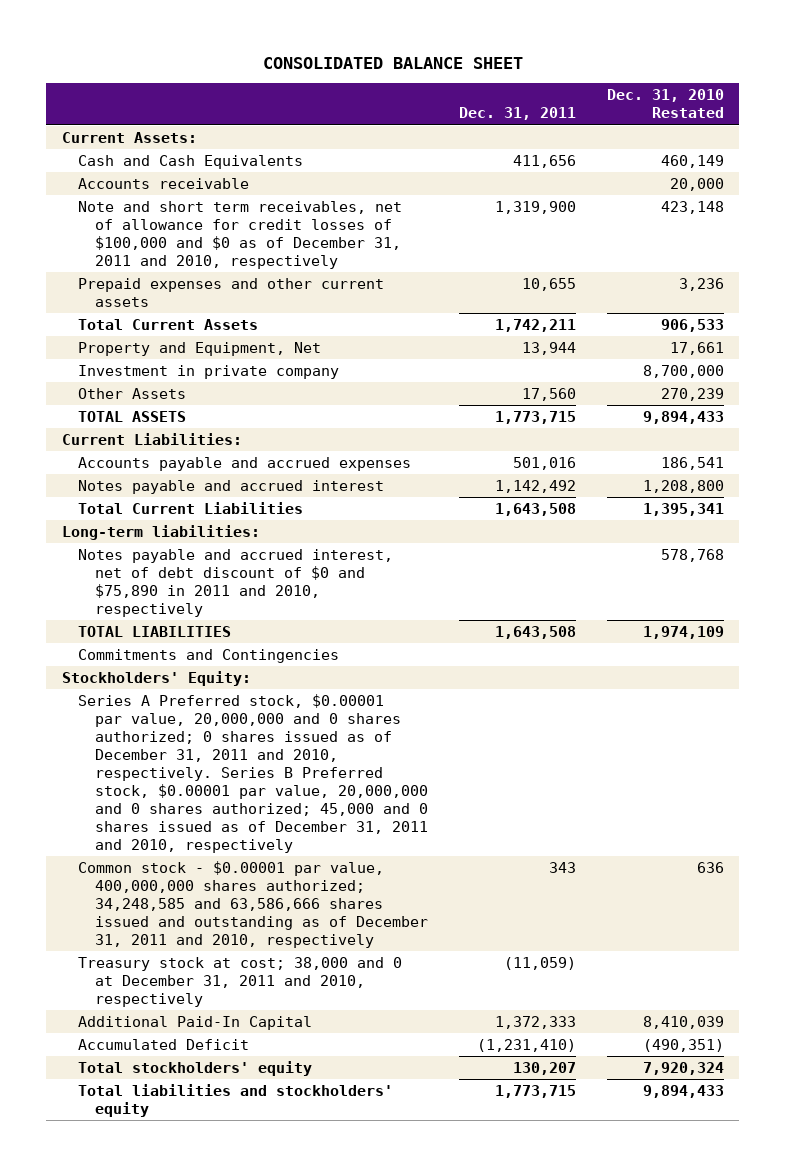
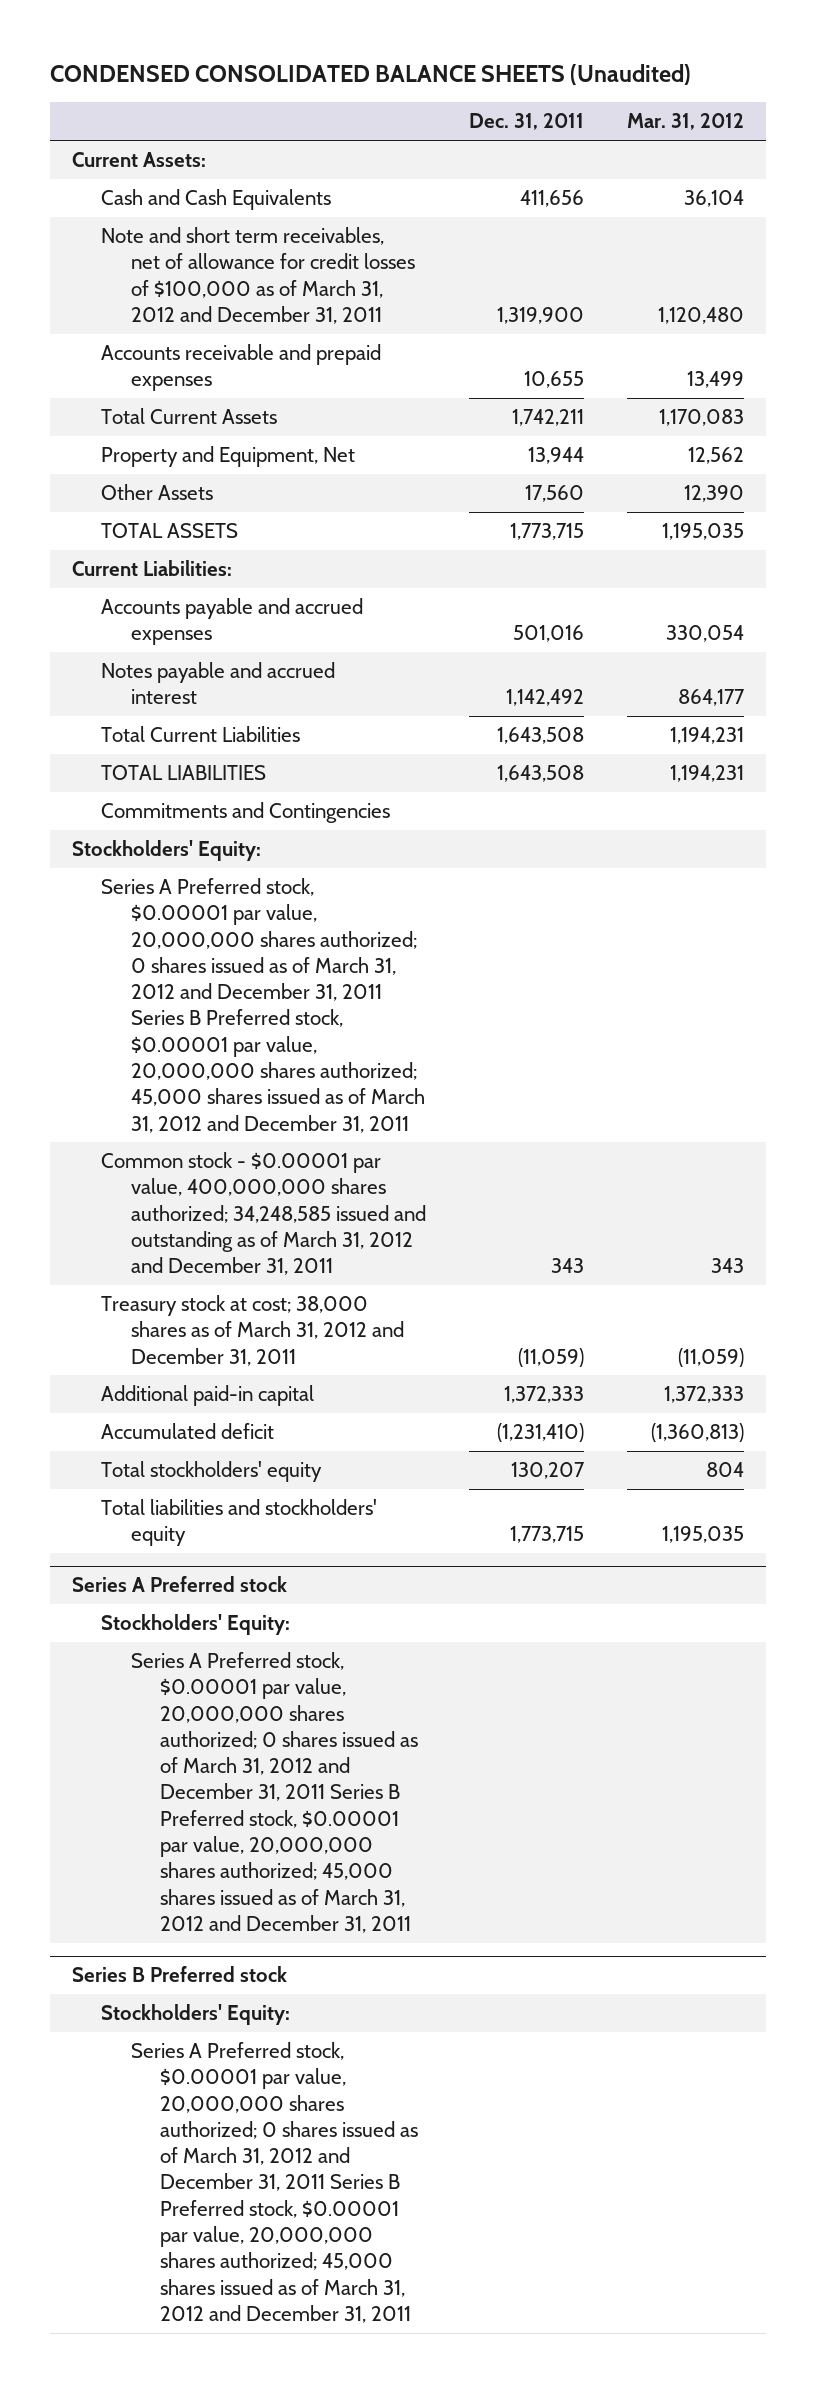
[262,56,523,69] CONSOLIDATED BALANCE SHEET -> [50,63,692,85] CONDENSED CONSOLIDATED BALANCE SHEETS (Unaudited)
[606,89,724,119] Dec. 31, 2010 Restated -> none
none -> [627,113,745,131] Mar. 31, 2012
[78,178,250,190] Accounts receivable -> none
[78,201,403,269] Note and short term receivables, net of allowance for credit losses of $100,000 and $0 as of December 31, 2011 and 2010, respectively -> [101,227,415,324] Note and short term receivables, net of allowance for credit losses of $100,000 as of March 31, 2012 and December 31, 2011
[78,278,385,308] Prepaid expenses and other current assets -> [101,344,382,392] Accounts receivable and prepaid expenses
[78,365,340,380] Investment in private company -> none
[61,525,260,541] Long-term liabilities: -> none
[78,549,394,617] Notes payable and accrued interest, net of debt discount of $0 and $75,890 in 2011 and 2010, respectively -> none
[78,694,429,853] Series A Preferred stock, $0.00001 par value, 20,000,000 and 0 shares authorized; 0 shares issued as of December 31, 2011 and 2010, respectively. Series B Preferred stock, $0.00001 par value, 20,000,000 and 0 shares authorized; 45,000 and 0 shares issued as of December 31, 2011 and 2010, respectively -> [101,878,425,1133] Series A Preferred stock, $0.00001 par value, 20,000,000 shares authorized; 0 shares issued as of March 31, 2012 and December 31, 2011 Series B Preferred stock, $0.00001 par value, 20,000,000 shares authorized; 45,000 shares issued as of March 31, 2012 and December 31, 2011
[78,861,429,948] Common stock - $0.00001 par value, 400,000,000 shares authorized; 34,248,585 and 63,586,666 shares issued and outstanding as of December 31, 2011 and 2010, respectively -> [101,1152,426,1276] Common stock - $0.00001 par value, 400,000,000 shares authorized; 34,248,585 issued and outstanding as of March 31, 2012 and December 31, 2011
[78,957,403,1008] Treasury stock at cost; 38,000 and 0 at December 31, 2011 and 2010, respectively -> [101,1295,404,1366] Treasury stock at cost; 38,000 shares as of March 31, 2012 and December 31, 2011
[78,1016,313,1031] Additional Paid-In Capital -> [101,1385,315,1407] Additional paid-in capital
[78,1039,250,1051] Accumulated Deficit -> [101,1423,275,1440] Accumulated deficit
none -> [71,1576,287,1593] Series A Preferred stock
none -> [101,1614,291,1636] Stockholders' Equity:
none -> [130,1652,419,1933] Series A Preferred stock, $0.00001 par value, 20,000,000 shares authorized; 0 shares issued as of March 31, 2012 and December 31, 2011 Series B Preferred stock, $0.00001 par value, 20,000,000 shares authorized; 45,000 shares issued as of March 31, 2012 and December 31, 2011
none -> [71,1966,287,1983] Series B Preferred stock
none -> [101,2004,291,2026] Stockholders' Equity:
none -> [130,2042,419,2323] Series A Preferred stock, $0.00001 par value, 20,000,000 shares authorized; 0 shares issued as of March 31, 2012 and December 31, 2011 Series B Preferred stock, $0.00001 par value, 20,000,000 shares authorized; 45,000 shares issued as of March 31, 2012 and December 31, 2011

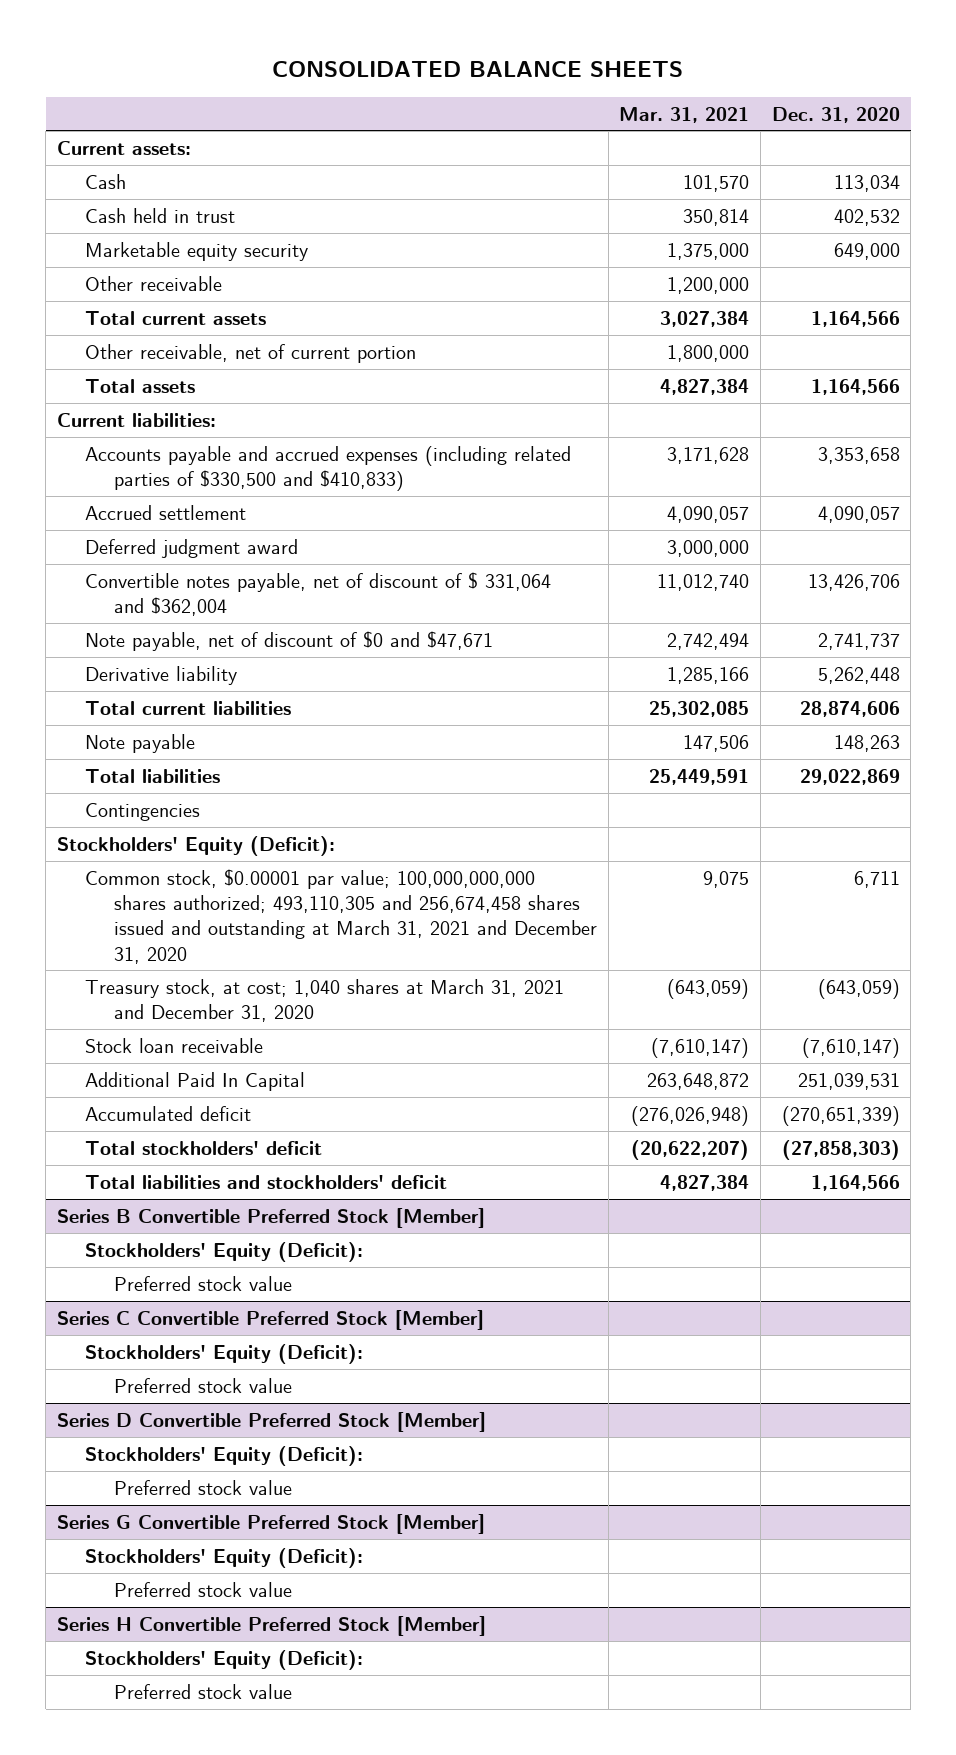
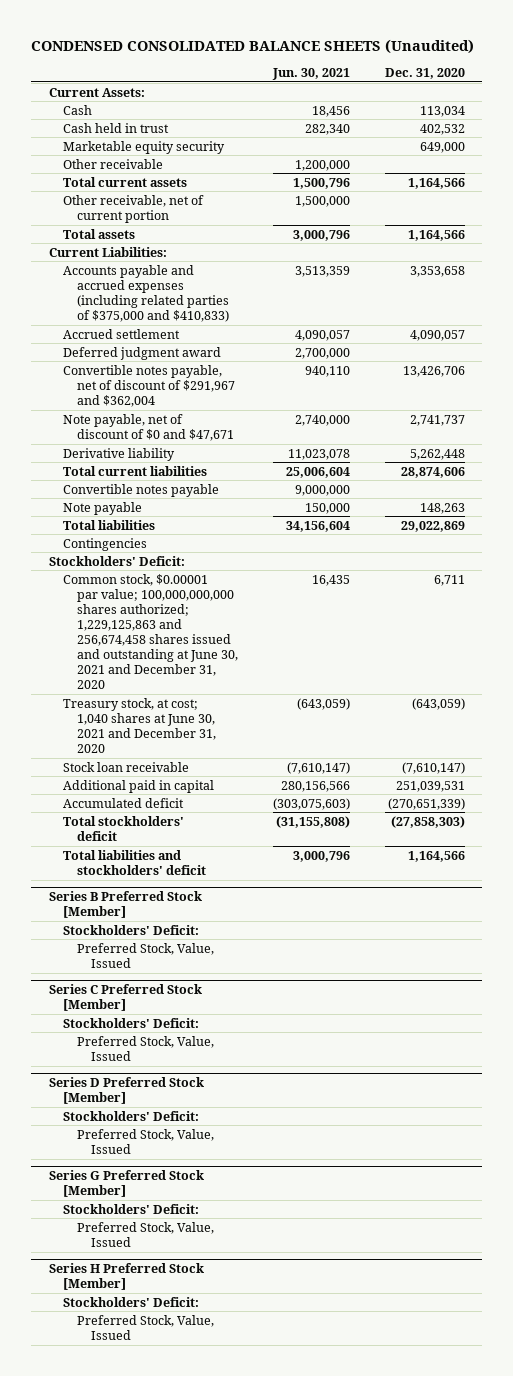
[272,60,684,77] CONSOLIDATED BALANCE SHEETS -> [31,38,475,54] CONDENSED CONSOLIDATED BALANCE SHEETS (Unaudited)
[619,106,750,123] Mar. 31, 2021 -> none
none -> [271,67,350,80] Jun. 30, 2021
[56,140,191,155] Current assets: -> [48,87,145,97] Current Assets:
[56,412,216,427] Current liabilities: -> [48,246,167,257] Current Liabilities:
[85,445,572,492] Accounts payable and accrued expenses (including related parties of $330,500 and $410,833) -> [62,264,229,322] Accounts payable and accrued expenses (including related parties of $375,000 and $410,833)
[85,571,552,617] Convertible notes payable, net of discount of $ 331,064 and $362,004 -> [62,364,235,407] Convertible notes payable, net of discount of $291,967 and $362,004
none -> [62,483,219,497] Convertible notes payable
[56,835,335,856] Stockholders' Equity (Deficit): -> [48,555,185,566] Stockholders' Deficit:
[85,868,598,964] Common stock, $0.00001 par value; 100,000,000,000 shares authorized; 493,110,305 and 256,674,458 shares issued and outstanding at March 31, 2021 and December 31, 2020 -> [62,573,238,689] Common stock, $0.00001 par value; 100,000,000,000 shares authorized; 1,229,125,863 and 256,674,458 shares issued and outstanding at June 30, 2021 and December 31, 2020
[85,978,565,1023] Treasury stock, at cost; 1,040 shares at March 31, 2021 and December 31, 2020 -> [62,697,216,753] Treasury stock, at cost; 1,040 shares at June 30, 2021 and December 31, 2020
[85,1071,306,1091] Additional Paid In Capital -> [62,779,214,793] Additional paid in capital
[56,1207,485,1228] Series B Convertible Preferred Stock [Member] -> [48,891,202,919] Series B Preferred Stock [Member]
[85,1241,364,1262] Stockholders' Equity (Deficit): -> [62,924,199,935] Stockholders' Deficit:
[114,1275,293,1291] Preferred stock value -> [76,942,214,968] Preferred Stock, Value, Issued
[56,1309,484,1330] Series C Convertible Preferred Stock [Member] -> [48,984,202,1012] Series C Preferred Stock [Member]
[85,1343,364,1364] Stockholders' Equity (Deficit): -> [62,1017,199,1028] Stockholders' Deficit:
[114,1377,293,1393] Preferred stock value -> [76,1035,214,1061] Preferred Stock, Value, Issued
[56,1411,486,1432] Series D Convertible Preferred Stock [Member] -> [48,1077,204,1105] Series D Preferred Stock [Member]
[85,1445,364,1466] Stockholders' Equity (Deficit): -> [62,1110,199,1121] Stockholders' Deficit:
[114,1479,293,1495] Preferred stock value -> [76,1128,214,1154] Preferred Stock, Value, Issued
[56,1513,485,1534] Series G Convertible Preferred Stock [Member] -> [48,1170,204,1198] Series G Preferred Stock [Member]
[85,1547,364,1568] Stockholders' Equity (Deficit): -> [62,1203,199,1214] Stockholders' Deficit:
[114,1581,293,1597] Preferred stock value -> [76,1221,214,1247] Preferred Stock, Value, Issued
[56,1615,486,1636] Series H Convertible Preferred Stock [Member] -> [48,1263,204,1291] Series H Preferred Stock [Member]
[85,1649,364,1670] Stockholders' Equity (Deficit): -> [62,1296,199,1307] Stockholders' Deficit:
[114,1683,293,1699] Preferred stock value -> [76,1314,214,1340] Preferred Stock, Value, Issued

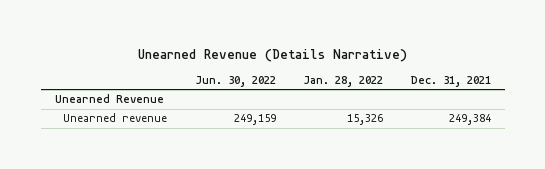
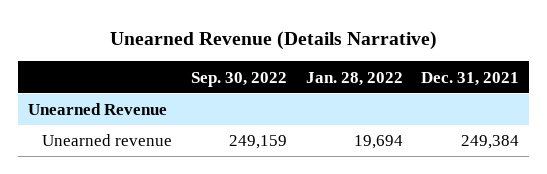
[194,76,276,88] Jun. 30, 2022 -> none
none -> [191,71,288,87] Sep. 30, 2022
[347,114,384,126] 15,326 -> [353,135,403,150] 19,694

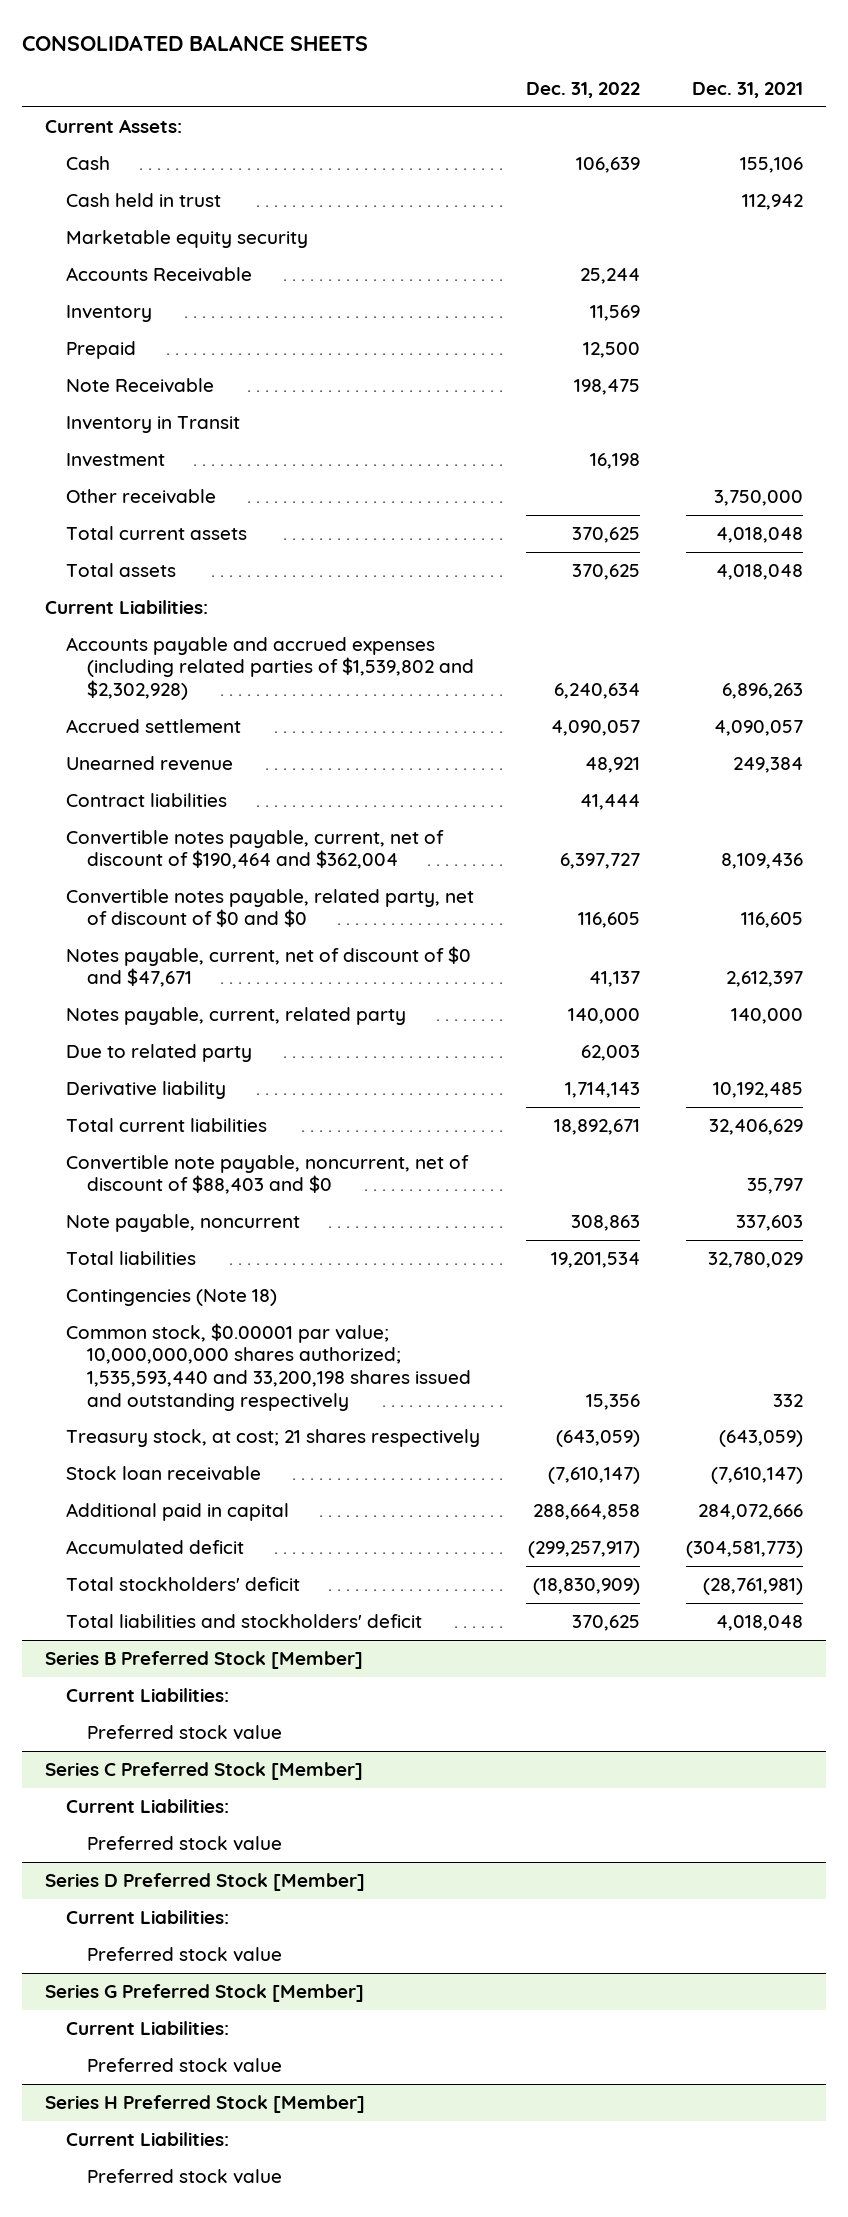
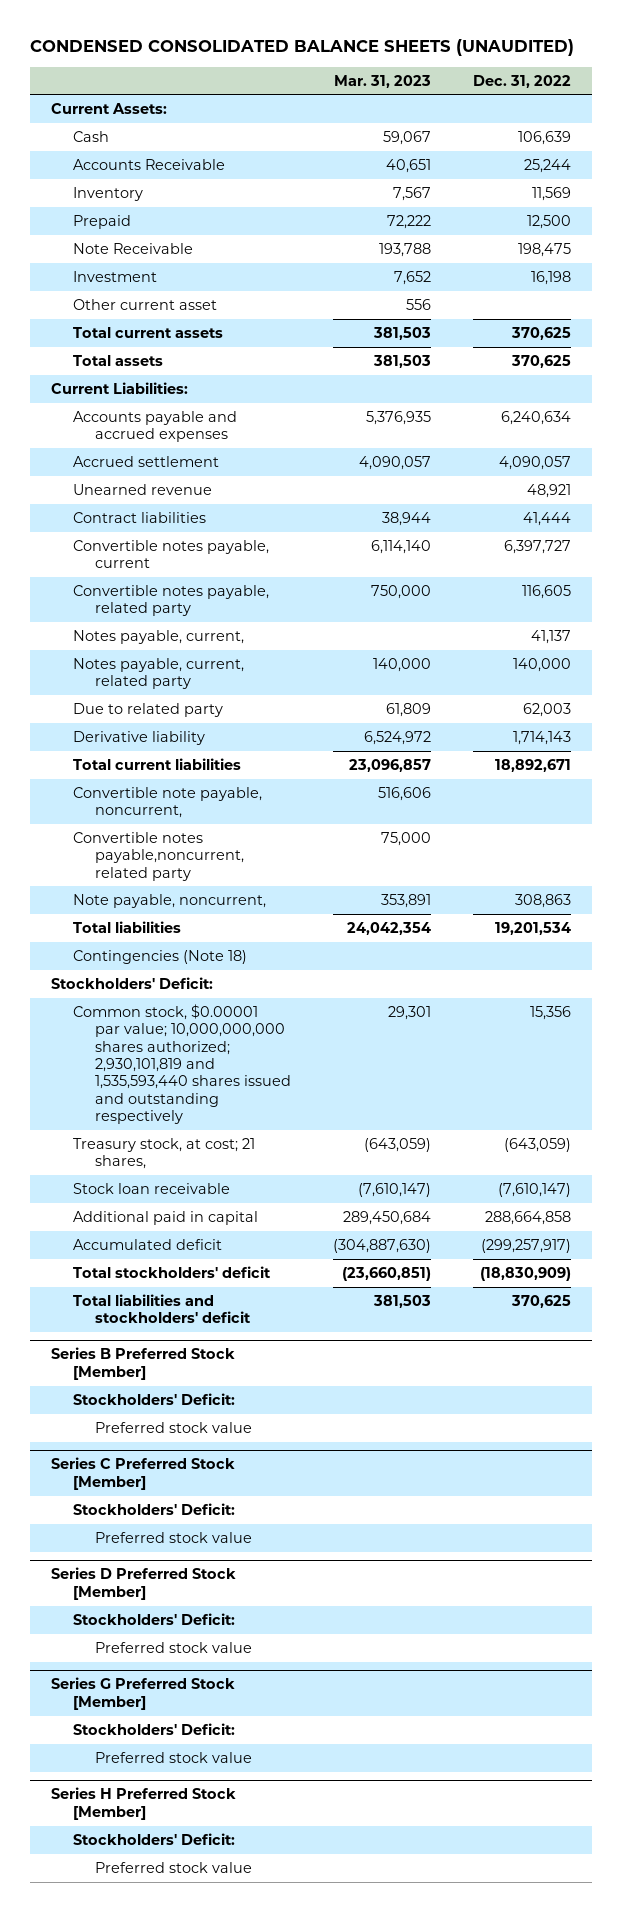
[22,35,369,52] CONSOLIDATED BALANCE SHEETS -> [30,39,575,57] CONDENSED CONSOLIDATED BALANCE SHEETS (UNAUDITED)
[692,82,804,99] Dec. 31, 2021 -> none
none -> [334,74,432,88] Mar. 31, 2023
[66,192,222,207] Cash held in trust -> none
[66,229,309,248] Marketable equity security -> none
[66,415,241,433] Inventory in Transit -> none
[66,488,217,504] Other receivable -> none
none -> [73,298,218,310] Other current asset
[66,636,474,700] Accounts payable and accrued expenses (including related parties of $1,539,802 and $2,302,928) -> [73,410,238,443] Accounts payable and accrued expenses
[66,829,445,870] Convertible notes payable, current, net of discount of $190,464 and $362,004 -> [73,539,270,569] Convertible notes payable, current
[66,888,475,928] Convertible notes payable, related party, net of discount of $0 and $0 -> [73,584,270,617] Convertible notes payable, related party
[66,945,472,988] Notes payable, current, net of discount of $0 and $47,671 -> [73,629,245,644] Notes payable, current,
[66,1154,470,1195] Convertible note payable, noncurrent, net of discount of $88,403 and $0 -> [73,786,263,819] Convertible note payable, noncurrent,
none -> [73,831,245,881] Convertible notes payable,noncurrent, related party
[66,1213,301,1232] Note payable, noncurrent -> [73,893,267,908] Note payable, noncurrent,
none -> [50,976,213,989] Stockholders' Deficit:
[66,1322,471,1411] Common stock, $0.00001 par value; 10,000,000,000 shares authorized; 1,535,593,440 and 33,200,198 shares issued and outstanding respectively -> [73,1003,292,1125] Common stock, $0.00001 par value; 10,000,000,000 shares authorized; 2,930,101,819 and 1,535,593,440 shares issued and outstanding respectively
[66,1428,481,1447] Treasury stock, at cost; 21 shares respectively -> [73,1137,256,1170] Treasury stock, at cost; 21 shares,
[66,1687,230,1702] Current Liabilities: -> none
none -> [73,1392,236,1405] Stockholders' Deficit:
[66,1798,230,1813] Current Liabilities: -> none
none -> [73,1502,236,1515] Stockholders' Deficit:
[66,1909,230,1924] Current Liabilities: -> none
none -> [73,1612,236,1625] Stockholders' Deficit:
[66,2020,230,2035] Current Liabilities: -> none
none -> [73,1722,236,1735] Stockholders' Deficit:
[66,2131,230,2146] Current Liabilities: -> none
none -> [73,1832,236,1845] Stockholders' Deficit:

